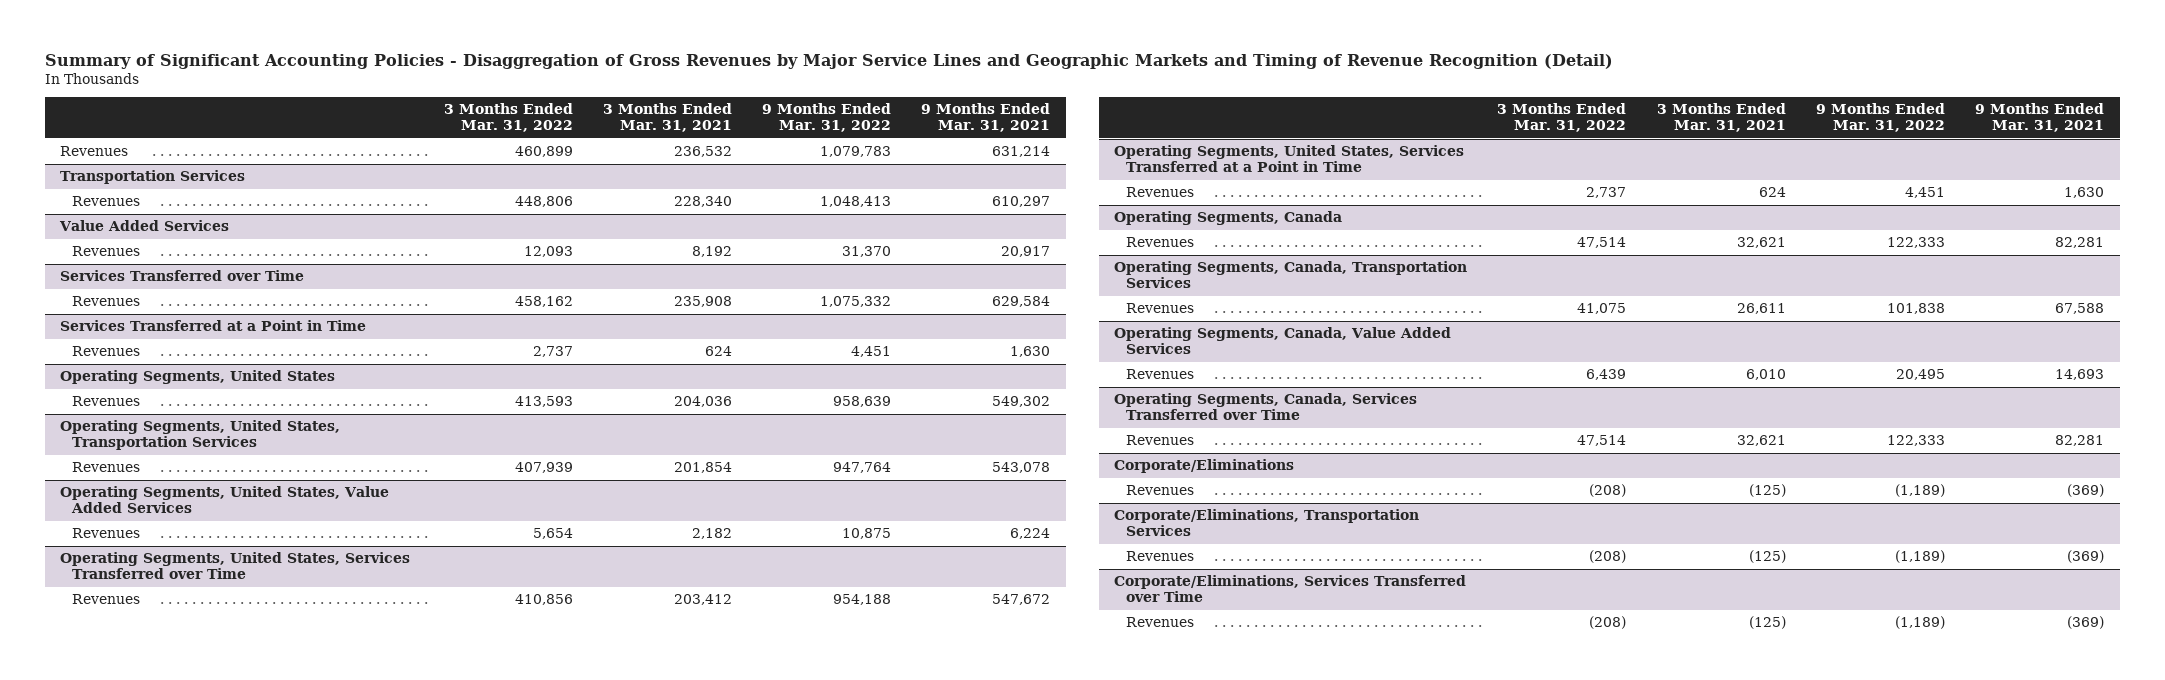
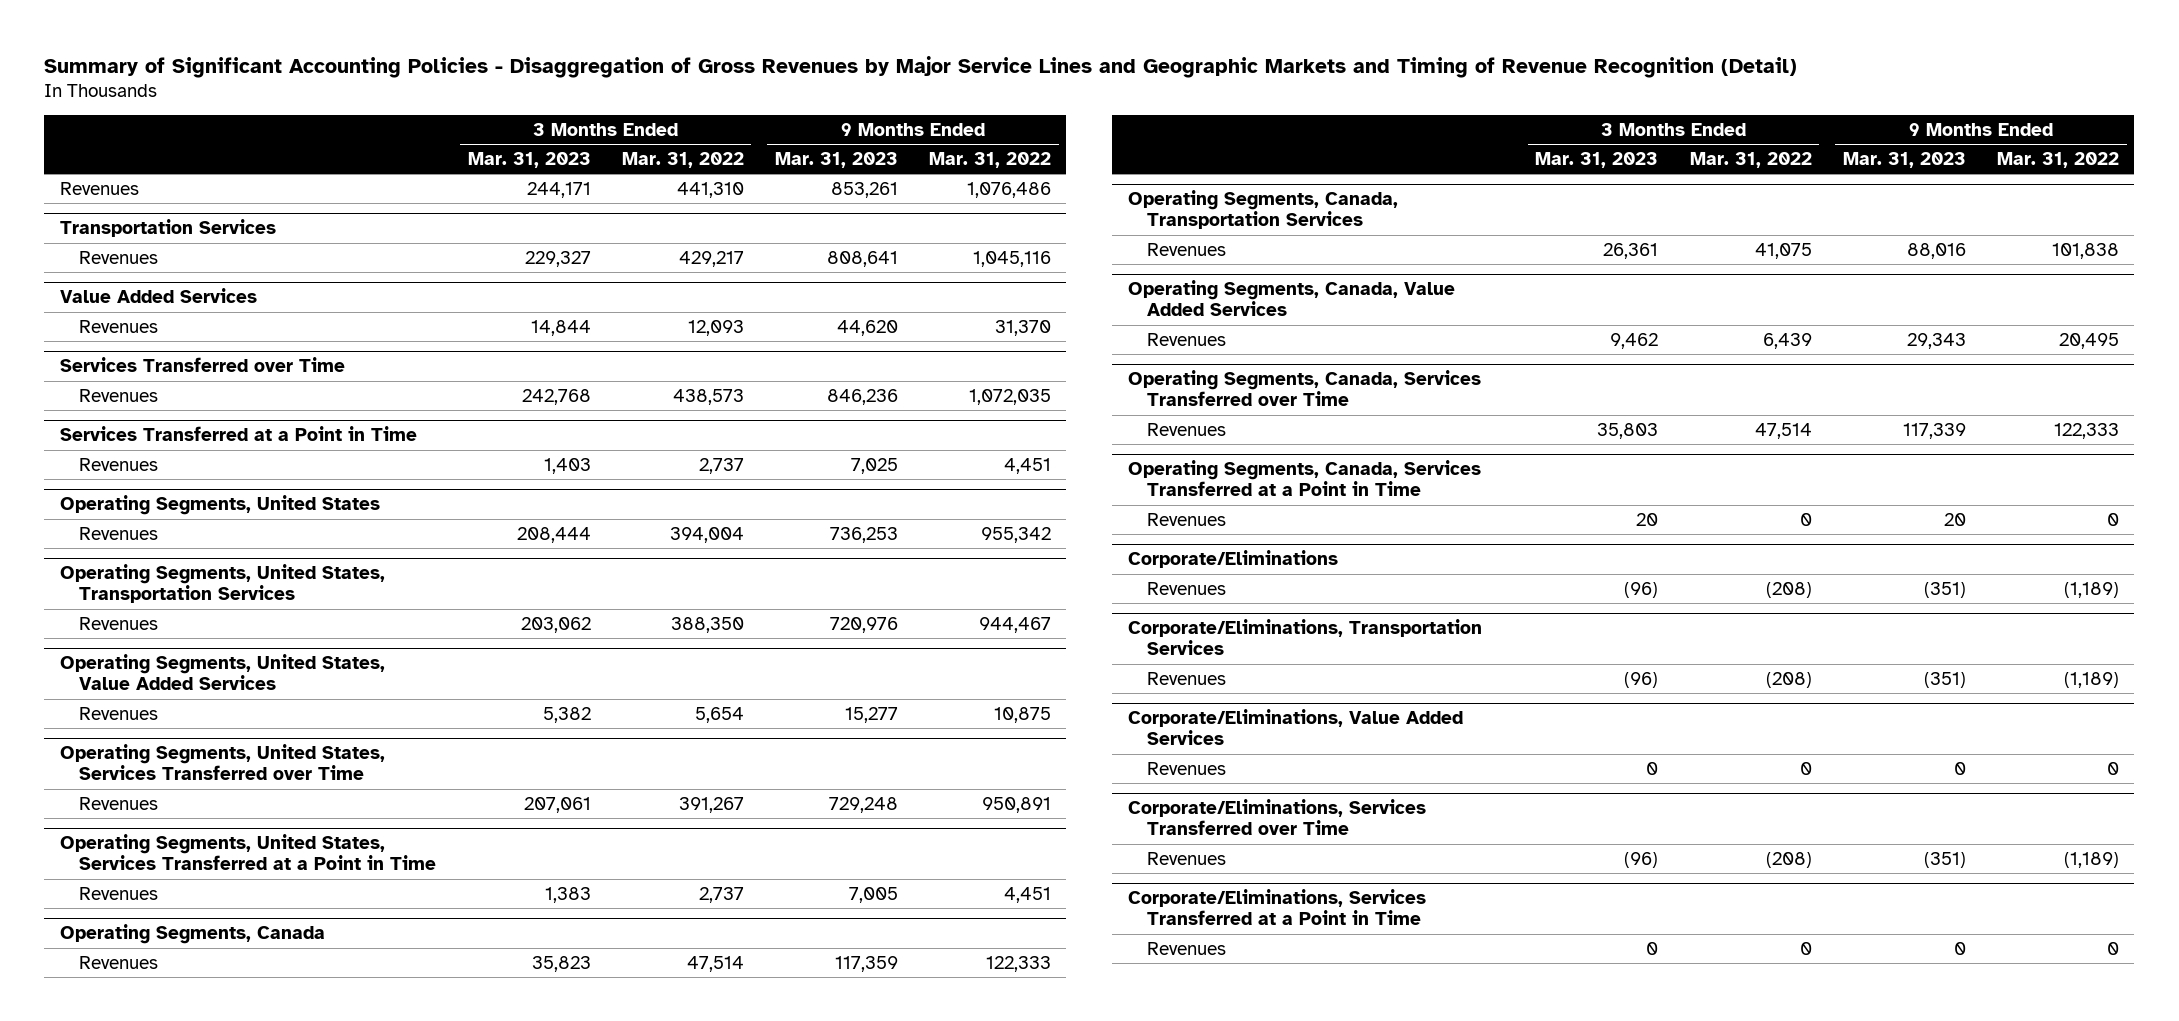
[602,103,732,133] 3 Months Ended Mar. 31, 2021 -> none
[921,103,1051,133] 9 Months Ended Mar. 31, 2021 -> none
none -> [467,152,591,169] Mar. 31, 2023
none -> [774,152,898,169] Mar. 31, 2023
[514,146,573,158] 460,899 -> [676,181,744,198] 441,310
[820,146,892,158] 1,079,783 -> [966,181,1051,198] 1,076,486
[514,196,573,208] 448,806 -> [678,250,744,267] 429,217
[820,196,892,208] 1,048,413 -> [972,250,1051,267] 1,045,116
[514,296,573,308] 458,162 -> [672,388,744,405] 438,573
[820,296,892,308] 1,075,332 -> [968,388,1051,405] 1,072,035
[514,396,573,408] 413,593 -> [669,526,744,543] 394,004
[833,396,892,408] 958,639 -> [980,526,1051,543] 955,342
[514,462,573,474] 407,939 -> [670,616,744,633] 388,350
[833,462,892,474] 947,764 -> [978,616,1051,633] 944,467
[514,594,573,606] 410,856 -> [678,796,744,813] 391,267
[833,594,892,606] 954,188 -> [981,796,1051,813] 950,891
none -> [1127,460,1481,497] Operating Segments, Canada, Services Transferred at a Point in Time
none -> [1147,512,1227,526] Revenues
none -> [1127,709,1463,746] Corporate/Eliminations, Value Added Services
none -> [1147,761,1227,775] Revenues
none -> [1127,889,1426,926] Corporate/Eliminations, Services Transferred at a Point in Time
none -> [1147,941,1227,955] Revenues

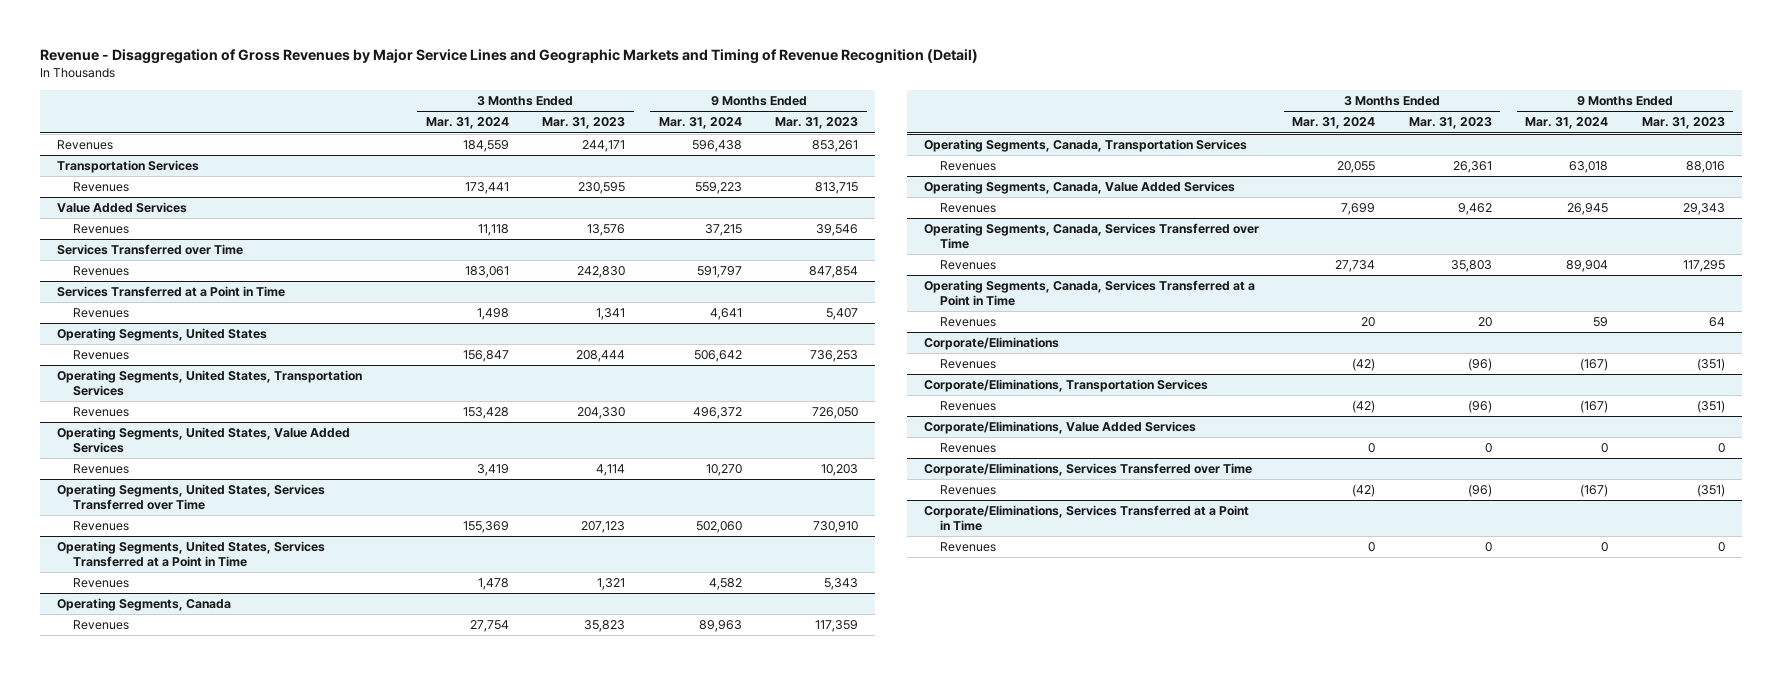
[44,55,1798,78] Summary of Significant Accounting Policies - Disaggregation of Gross Revenues by Major Service Lines and Geographic Markets and Timing of Revenue Recognition (Detail) -> [40,49,979,65] Revenue - Disaggregation of Gross Revenues by Major Service Lines and Geographic Markets and Timing of Revenue Recognition (Detail)
[621,152,744,169] Mar. 31, 2022 -> none
[928,152,1051,169] Mar. 31, 2022 -> none
none -> [425,117,509,130] Mar. 31, 2024
none -> [658,117,742,130] Mar. 31, 2024
[524,250,591,267] 229,327 -> [578,182,626,195] 230,595
[826,250,898,267] 808,641 -> [815,182,859,195] 813,715
[530,319,591,336] 14,844 -> [587,224,626,237] 13,576
[836,319,898,336] 44,620 -> [816,224,859,237] 39,546
[521,388,591,405] 242,768 -> [577,266,626,279] 242,830
[826,388,898,405] 846,236 -> [809,266,859,279] 847,854
[543,457,591,474] 1,403 -> [596,308,626,321] 1,341
[850,457,898,474] 7,025 -> [826,308,859,321] 5,407
[520,616,591,633] 203,062 -> [577,407,626,420] 204,330
[829,616,898,633] 720,976 -> [812,407,859,420] 726,050
[542,706,591,723] 5,382 -> [596,464,626,477] 4,114
[844,706,898,723] 15,277 -> [821,464,859,477] 10,203
[523,796,591,813] 207,061 -> [581,521,626,534] 207,123
[828,796,898,813] 729,248 -> [813,521,859,534] 730,910
[544,886,591,903] 1,383 -> [597,578,626,591] 1,321
[848,886,898,903] 7,005 -> [824,578,859,591] 5,343
[1902,422,1966,439] 117,339 -> [1682,260,1725,273] 117,295
[1943,512,1966,526] 20 -> [1708,317,1725,328] 64

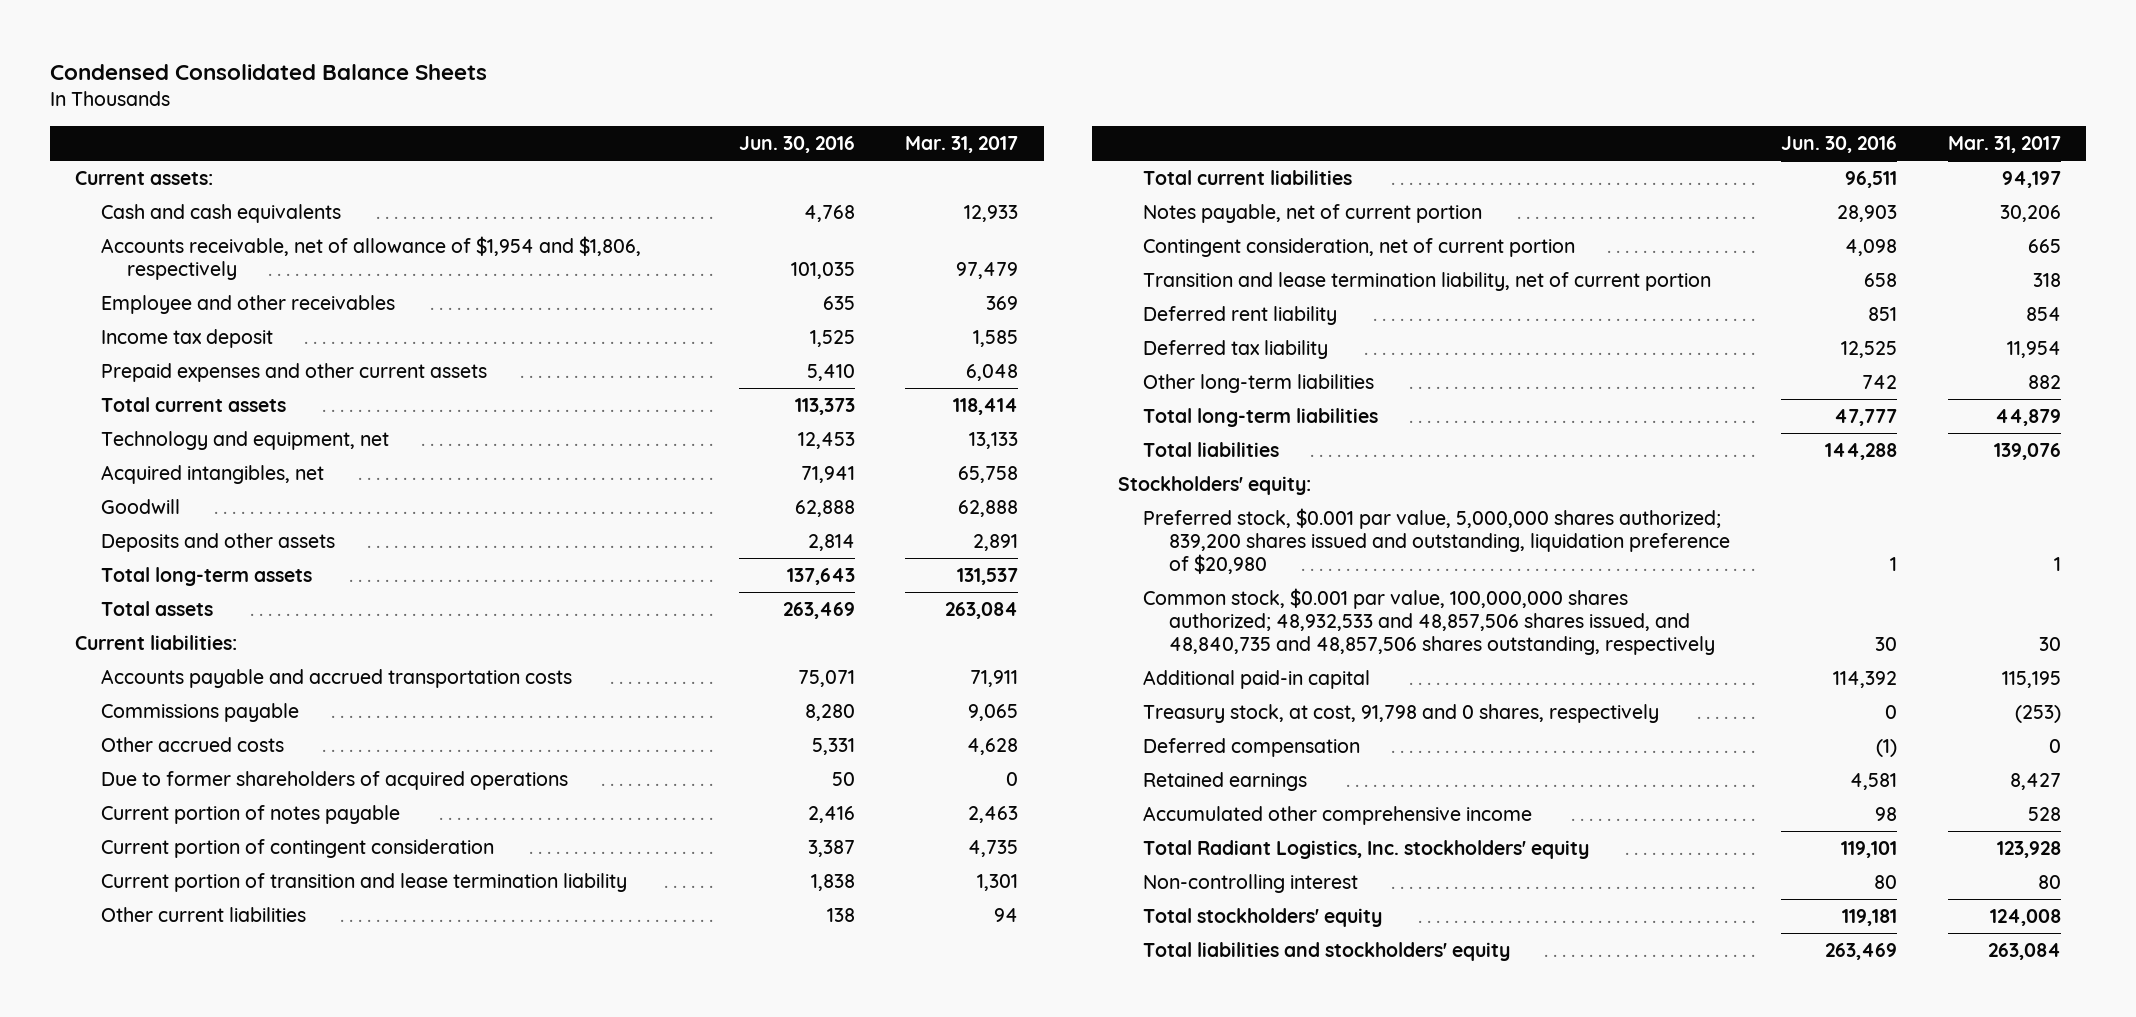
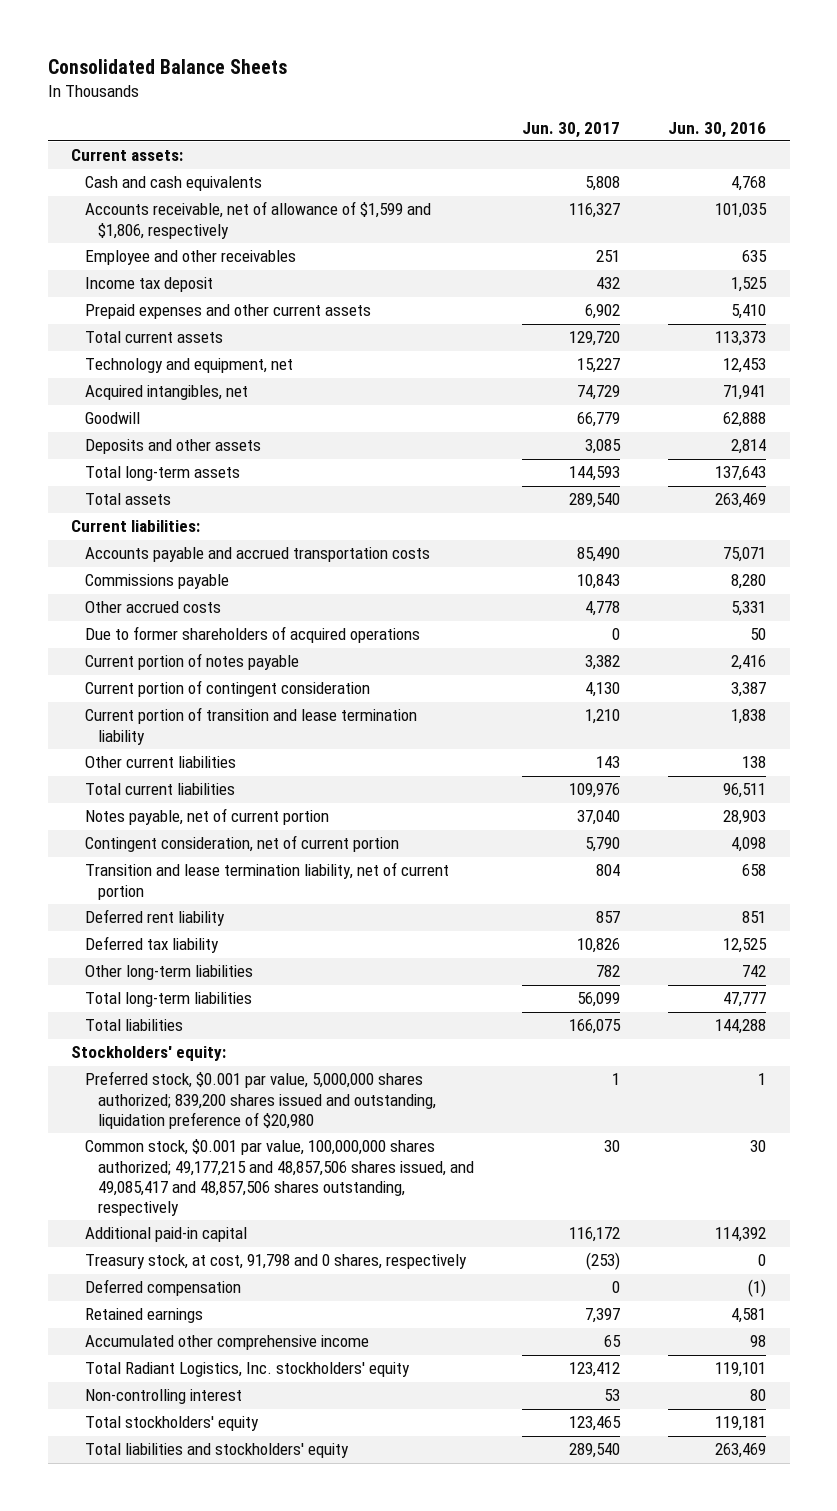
[50,64,488,81] Condensed Consolidated Balance Sheets -> [47,59,287,75] Consolidated Balance Sheets
[905,135,1019,153] Mar. 31, 2017 -> none
none -> [522,121,621,138] Jun. 30, 2017
[101,236,642,281] Accounts receivable, net of allowance of $1,954 and $1,806, respectively -> [84,201,431,239] Accounts receivable, net of allowance of $1,599 and $1,806, respectively
[1143,588,1716,656] Common stock, $0.001 par value, 100,000,000 shares authorized; 48,932,533 and 48,857,506 shares issued, and 48,840,735 and 48,857,506 shares outstanding, respectively -> [84,1139,475,1217] Common stock, $0.001 par value, 100,000,000 shares authorized; 49,177,215 and 48,857,506 shares issued, and 49,085,417 and 48,857,506 shares outstanding, respectively

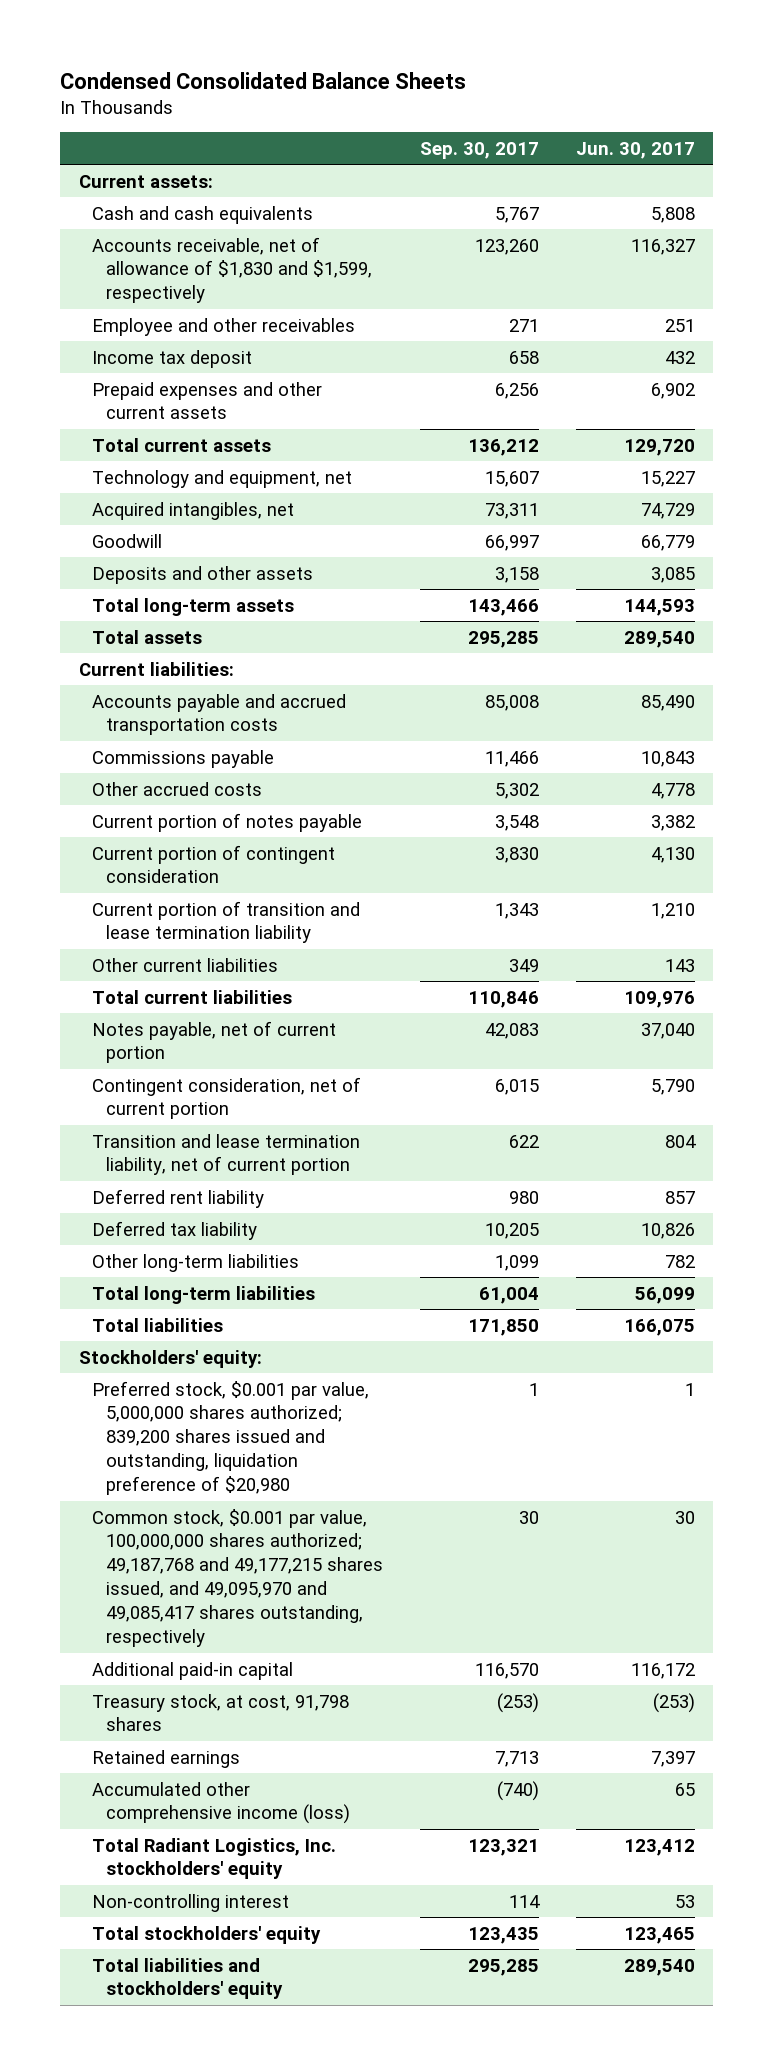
[47,59,287,75] Consolidated Balance Sheets -> [60,72,467,90] Condensed Consolidated Balance Sheets
[667,121,766,138] Jun. 30, 2016 -> none
none -> [419,142,539,160] Sep. 30, 2017
[84,201,431,239] Accounts receivable, net of allowance of $1,599 and $1,806, respectively -> [92,236,373,304] Accounts receivable, net of allowance of $1,830 and $1,599, respectively
[84,626,420,644] Due to former shareholders of acquired operations -> none
[84,1139,475,1217] Common stock, $0.001 par value, 100,000,000 shares authorized; 49,177,215 and 48,857,506 shares issued, and 49,085,417 and 48,857,506 shares outstanding, respectively -> [92,1508,384,1648] Common stock, $0.001 par value, 100,000,000 shares authorized; 49,187,768 and 49,177,215 shares issued, and 49,095,970 and 49,085,417 shares outstanding, respectively
[84,1279,241,1297] Deferred compensation -> none
[84,1254,467,1270] Treasury stock, at cost, 91,798 and 0 shares, respectively -> [92,1693,350,1732] Treasury stock, at cost, 91,798 shares
[84,1335,369,1351] Accumulated other comprehensive income -> [92,1781,351,1825] Accumulated other comprehensive income (loss)

